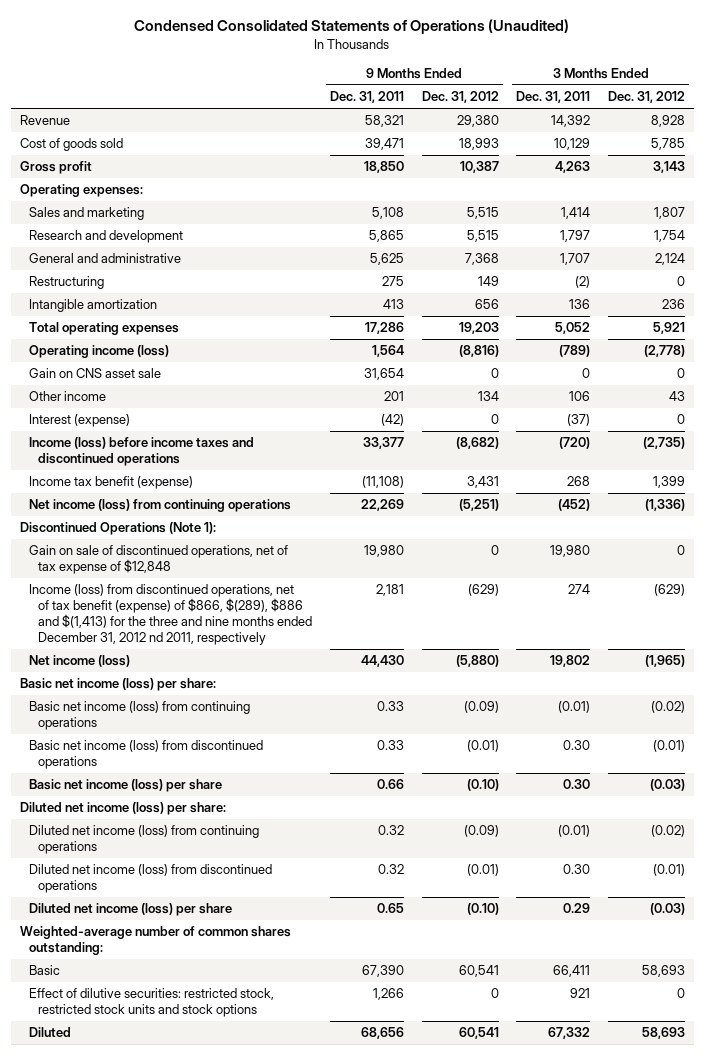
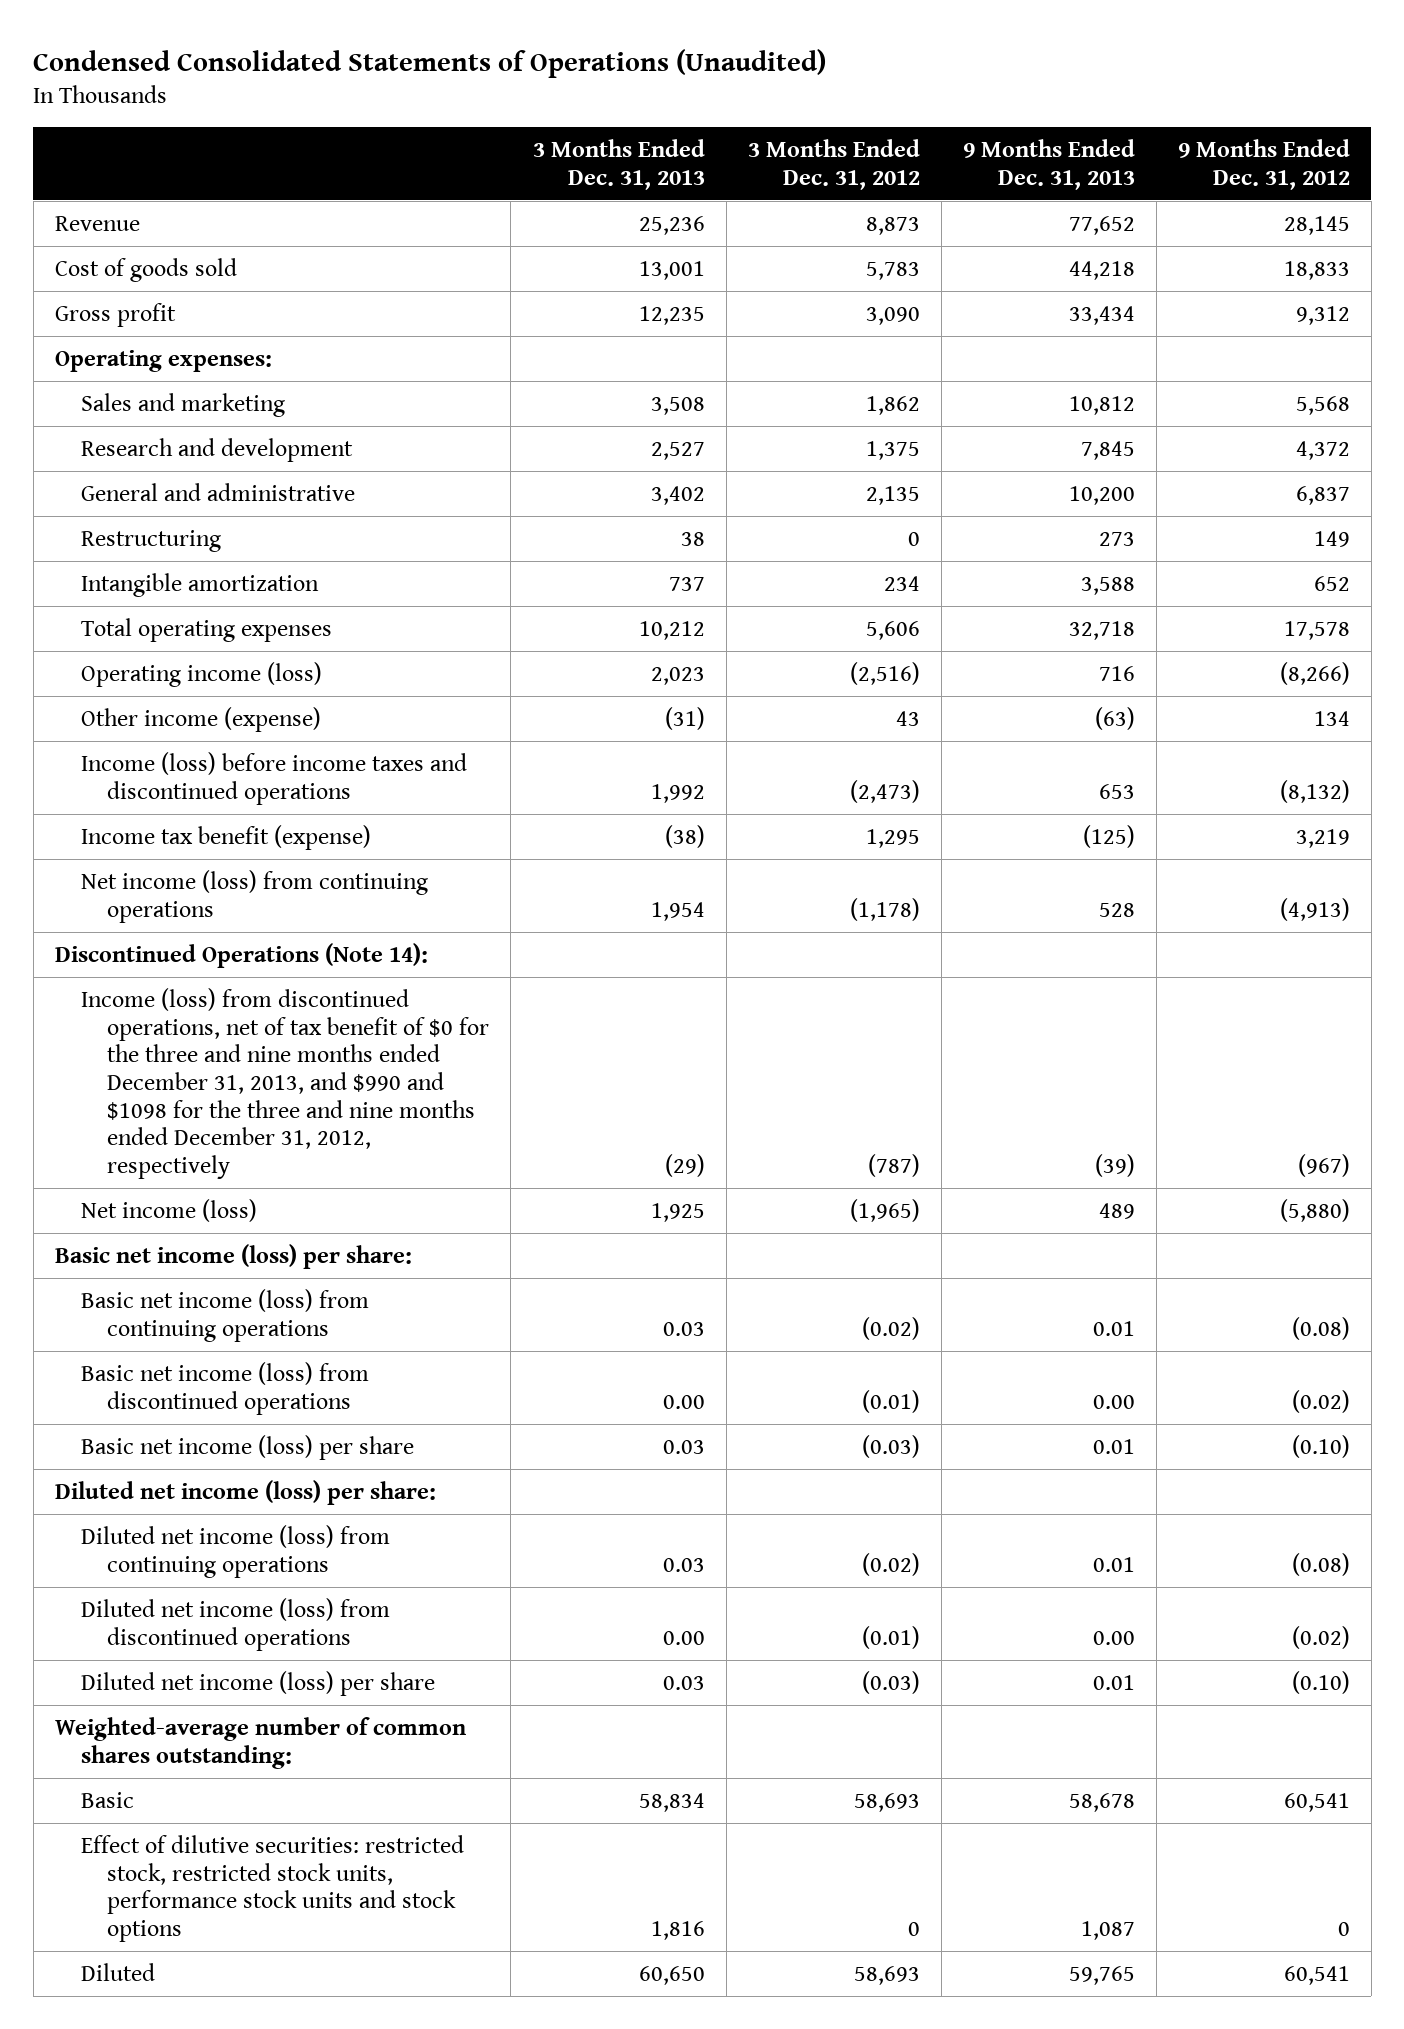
[330,91,405,104] Dec. 31, 2011 -> none
[516,91,591,104] Dec. 31, 2011 -> none
none -> [532,138,705,190] 3 Months Ended Dec. 31, 2013
none -> [962,138,1135,190] 9 Months Ended Dec. 31, 2013
[456,115,499,128] 29,380 -> [1283,215,1350,235] 28,145
[650,115,685,128] 8,928 -> [865,216,920,235] 8,873
[458,138,499,151] 18,993 -> [1283,260,1350,280] 18,833
[650,138,685,151] 5,785 -> [865,261,920,280] 5,783
[459,161,499,174] 10,387 -> [1295,305,1350,325] 9,312
[652,161,685,174] 3,143 -> [865,306,920,325] 3,090
[466,207,499,220] 5,515 -> [1295,395,1350,415] 5,568
[653,207,685,220] 1,807 -> [865,395,920,415] 1,862
[466,230,499,243] 5,515 -> [1295,440,1350,460] 4,372
[653,230,685,243] 1,754 -> [865,440,920,460] 1,375
[464,253,499,266] 7,368 -> [1295,485,1350,505] 6,837
[654,253,685,266] 2,124 -> [865,485,920,505] 2,135
[29,368,162,379] Gain on CNS asset sale -> none
[29,414,131,428] Interest (expense) -> none
[29,545,289,575] Gain on sale of discontinued operations, net of tax expense of $12,848 -> none
[474,299,499,310] 656 -> [1313,575,1350,591] 652
[661,299,685,310] 236 -> [883,575,920,591] 234
[458,322,499,335] 19,203 -> [1283,620,1350,640] 17,578
[652,322,685,335] 5,921 -> [865,620,920,640] 5,606
[458,345,499,358] (8,816) -> [1279,661,1350,685] (8,266)
[643,345,685,358] (2,778) -> [849,661,920,685] (2,516)
[29,391,107,402] Other income -> [81,706,322,732] Other income (expense)
[455,437,499,450] (8,682) -> [1279,779,1350,803] (8,132)
[642,437,685,450] (2,735) -> [849,779,920,803] (2,473)
[466,476,499,489] 3,431 -> [1295,828,1350,848] 3,219
[652,476,685,489] 1,399 -> [865,828,920,848] 1,295
[458,499,499,512] (5,251) -> [1279,897,1350,921] (4,913)
[644,499,685,512] (1,336) -> [849,897,920,921] (1,178)
[20,522,217,536] Discontinued Operations (Note 1): -> [54,942,428,968] Discontinued Operations (Note 14):
[29,584,313,645] Income (loss) from discontinued operations, net of tax benefit (expense) of $866, $(289), $886 and $(1,413) for the three and nine months ended December 31, 2012 nd 2011, respectively -> [81,987,490,1179] Income (loss) from discontinued operations, net of tax benefit of $0 for the three and nine months ended December 31, 2013, and $990 and $1098 for the three and nine months ended December 31, 2012, respectively
[467,584,499,597] (629) -> [1297,1153,1350,1177] (967)
[653,584,685,597] (629) -> [867,1153,920,1177] (787)
[463,701,499,714] (0.09) -> [1291,1316,1350,1340] (0.08)
[466,740,499,753] (0.01) -> [1291,1389,1350,1413] (0.02)
[463,825,499,838] (0.09) -> [1291,1552,1350,1576] (0.08)
[466,864,499,877] (0.01) -> [1291,1625,1350,1649] (0.02)
[29,988,275,1018] Effect of dilutive securities: restricted stock, restricted stock units and stock options -> [81,1834,465,1942] Effect of dilutive securities: restricted stock, restricted stock units, performance stock units and stock options

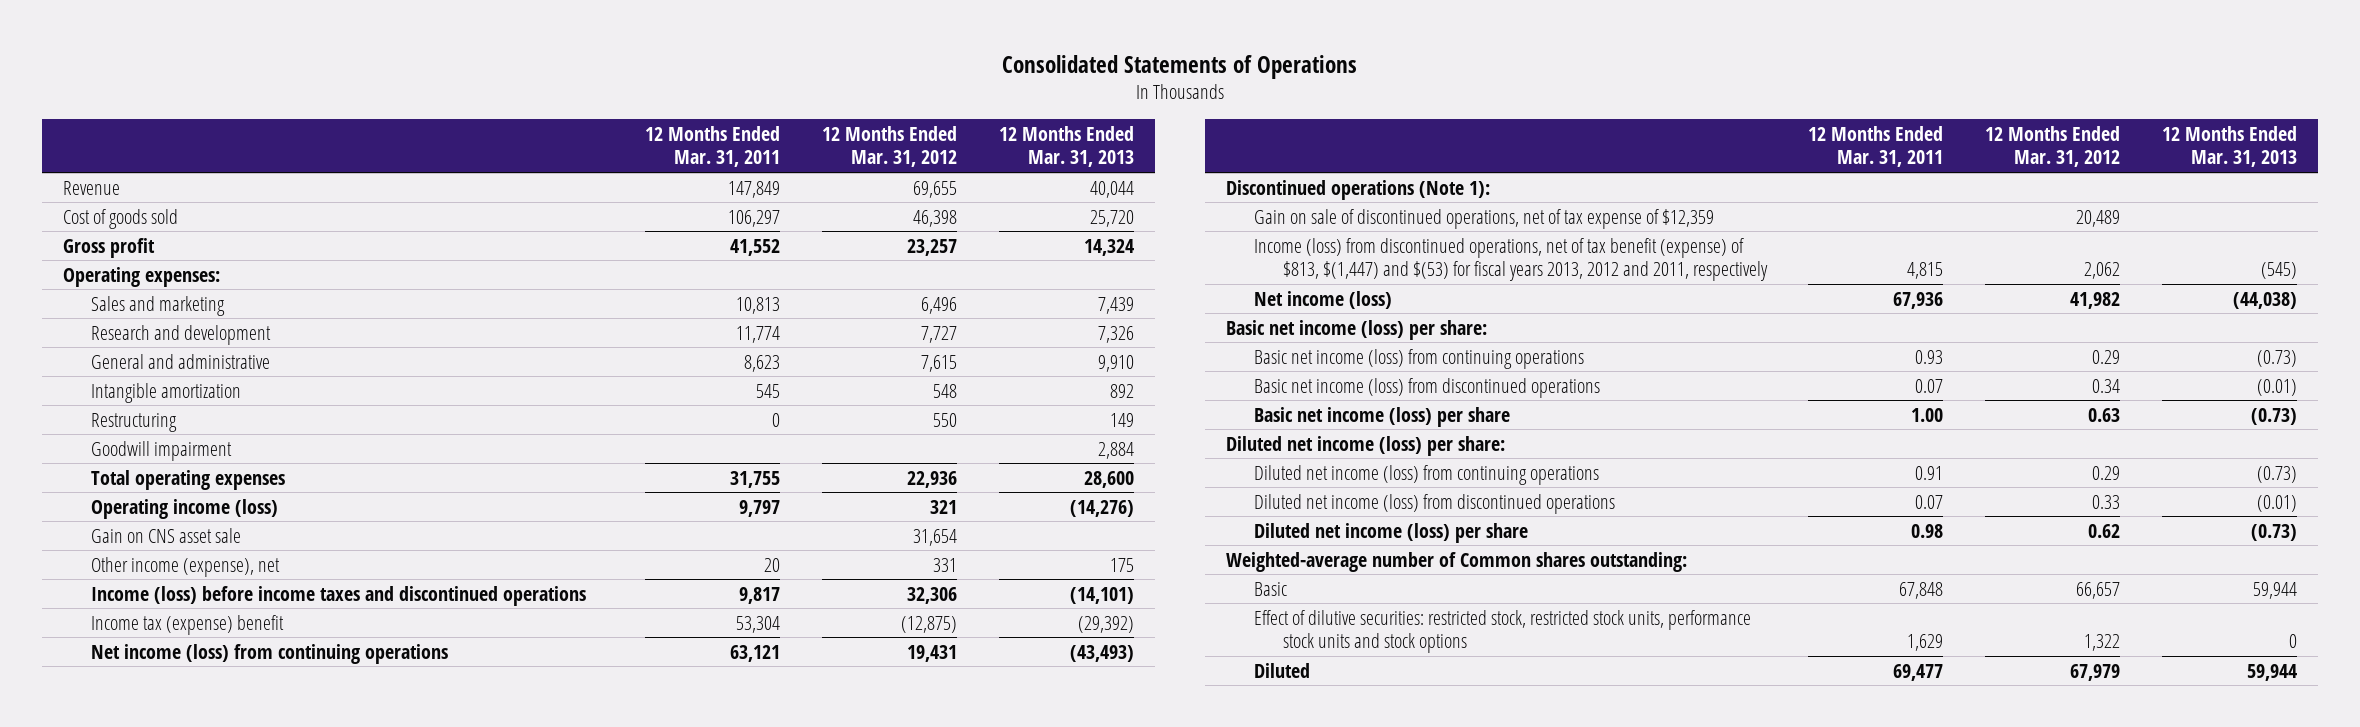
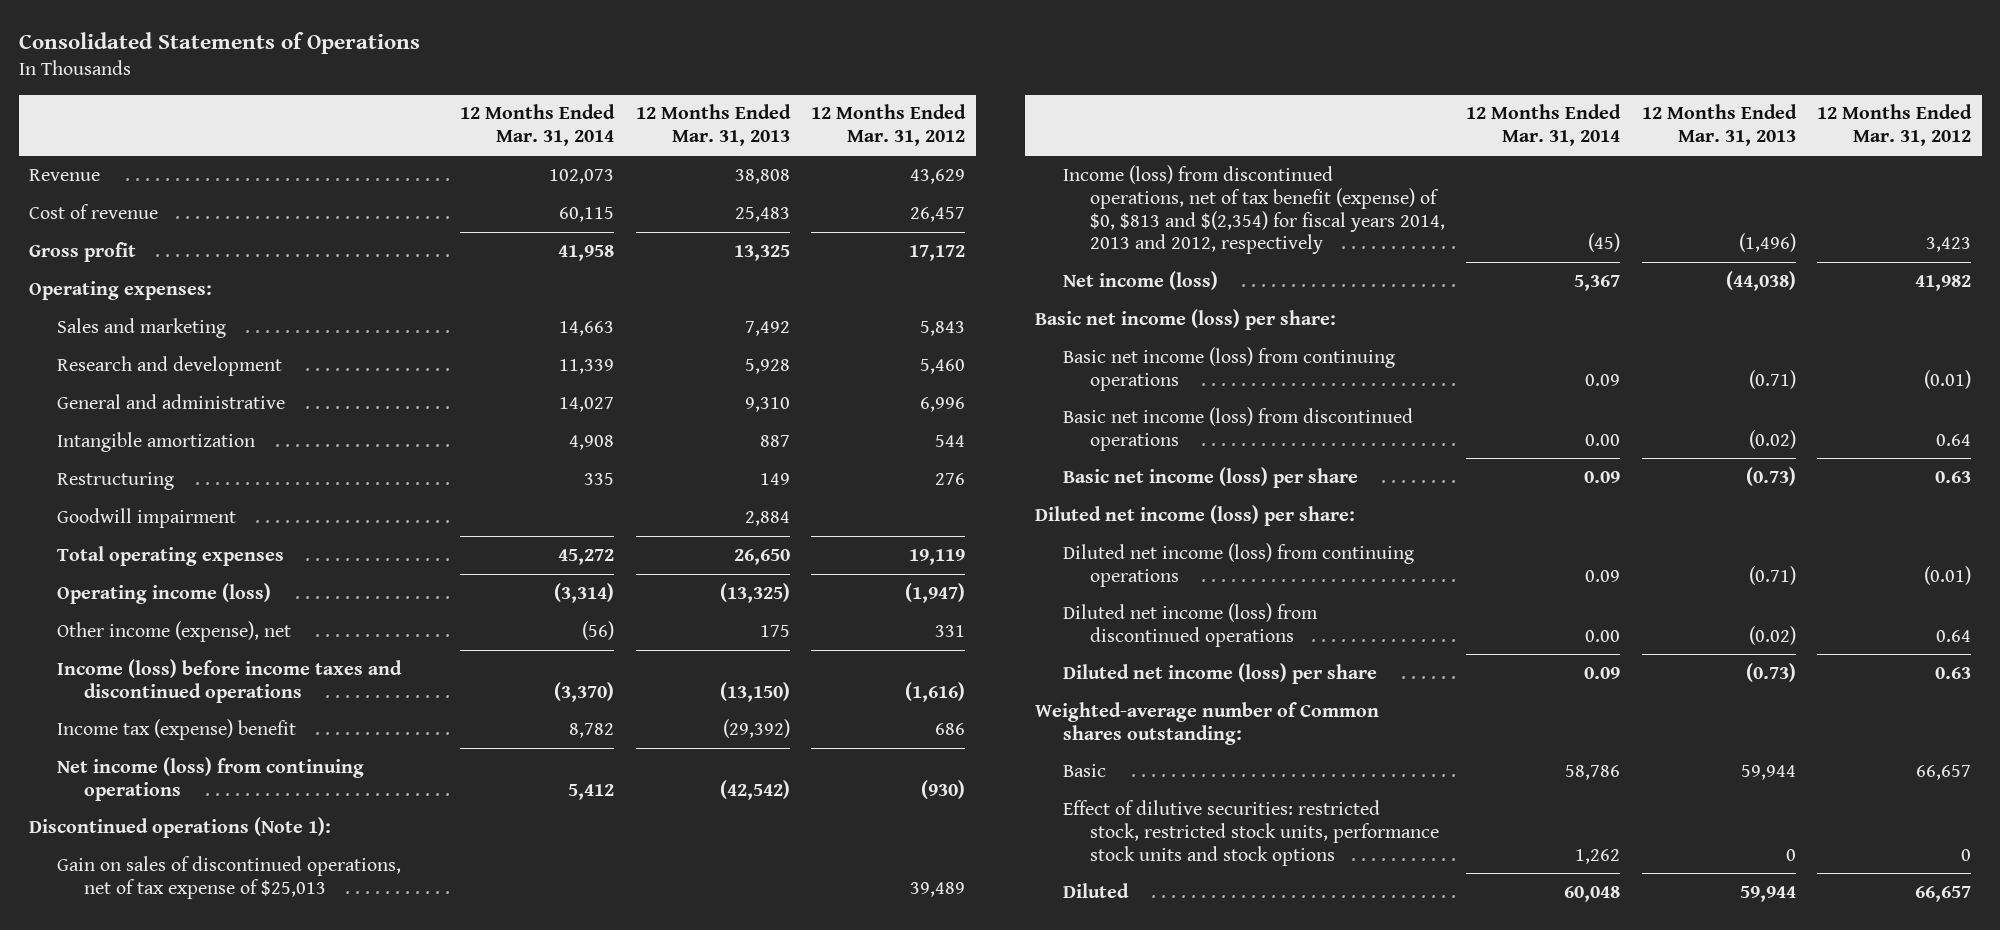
[645,126,781,168] 12 Months Ended Mar. 31, 2011 -> none
none -> [460,104,616,147] 12 Months Ended Mar. 31, 2014
[62,208,178,229] Cost of goods sold -> none
[913,180,958,198] 69,655 -> [910,168,966,184] 43,629
[1090,180,1135,198] 40,044 -> [734,168,790,184] 38,808
none -> [29,203,159,219] Cost of revenue
[907,238,958,256] 23,257 -> [909,244,966,261] 17,172
[1084,238,1135,256] 14,324 -> [733,244,790,261] 13,325
[921,296,958,314] 6,496 -> [920,320,966,336] 5,843
[1098,296,1135,314] 7,439 -> [744,320,790,336] 7,492
[921,325,958,343] 7,727 -> [920,358,966,374] 5,460
[1098,325,1135,343] 7,326 -> [744,358,790,374] 5,928
[921,354,958,372] 7,615 -> [920,396,966,412] 6,996
[1098,354,1135,372] 9,910 -> [744,396,790,412] 9,310
[933,383,958,398] 548 -> [935,434,966,447] 544
[1110,383,1135,398] 892 -> [759,434,790,447] 887
[933,412,958,427] 550 -> [935,472,966,485] 276
[90,527,241,543] Gain on CNS asset sale -> none
[907,470,958,488] 22,936 -> [909,548,966,565] 19,119
[1084,470,1135,488] 28,600 -> [733,548,790,565] 26,650
[930,499,958,514] 321 -> [905,582,966,603] (1,947)
[1070,499,1135,517] (14,276) -> [719,582,790,603] (13,325)
[907,586,958,604] 32,306 -> [905,681,966,702] (1,616)
[1070,586,1135,604] (14,101) -> [719,681,790,702] (13,150)
[901,615,958,633] (12,875) -> [935,722,966,735] 686
[907,644,958,662] 19,431 -> [921,779,966,799] (930)
[1070,644,1135,662] (43,493) -> [719,779,790,800] (42,542)
[1254,208,1715,229] Gain on sale of discontinued operations, net of tax expense of $12,359 -> [56,855,401,899] Gain on sales of discontinued operations, net of tax expense of $25,013
[2076,209,2121,227] 20,489 -> [910,881,966,897] 39,489
[1254,237,1768,282] Income (loss) from discontinued operations, net of tax benefit (expense) of $813, $(1,447) and $(53) for fiscal years 2013, 2012 and 2011, respectively -> [1062,164,1445,255] Income (loss) from discontinued operations, net of tax benefit (expense) of $0, $813 and $(2,354) for fiscal years 2014, 2013 and 2012, respectively
[2084,262,2121,280] 2,062 -> [1926,237,1972,253] 3,423
[2261,262,2298,280] (545) -> [1738,233,1796,253] (1,496)
[2092,349,2121,364] 0.29 -> [1924,369,1972,389] (0.01)
[2257,349,2298,367] (0.73) -> [1748,369,1796,389] (0.71)
[2092,378,2121,393] 0.34 -> [1936,433,1972,446] 0.64
[2257,378,2298,396] (0.01) -> [1748,429,1796,449] (0.02)
[2092,465,2121,480] 0.29 -> [1924,565,1972,585] (0.01)
[2257,465,2298,483] (0.73) -> [1748,565,1796,585] (0.71)
[2092,494,2121,509] 0.33 -> [1936,629,1972,642] 0.64
[2257,494,2298,512] (0.01) -> [1748,625,1796,645] (0.02)
[2088,523,2121,538] 0.62 -> [1935,666,1972,679] 0.63
[2084,634,2121,652] 1,322 -> [1961,848,1972,861] 0
[2070,663,2121,681] 67,979 -> [1915,885,1972,902] 66,657

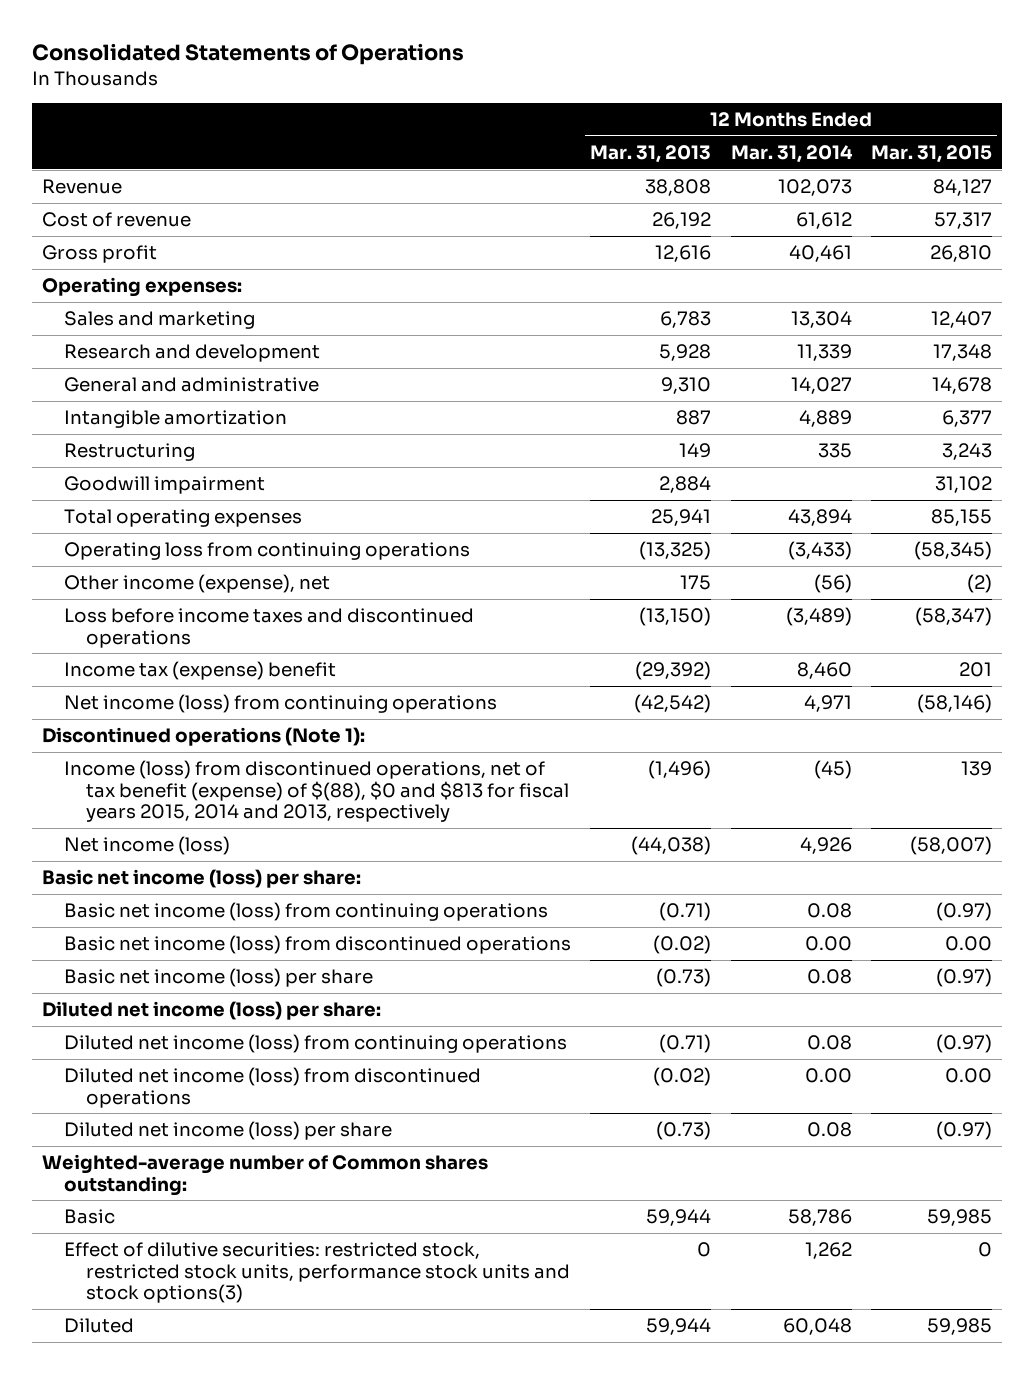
[811,104,967,147] 12 Months Ended Mar. 31, 2012 -> none
none -> [871,144,993,163] Mar. 31, 2015
[559,206,615,222] 60,115 -> [795,211,852,229] 61,612
[734,206,790,222] 25,483 -> [652,211,712,229] 26,192
[558,244,615,261] 41,958 -> [788,244,852,262] 40,461
[733,244,790,261] 13,325 -> [655,244,712,262] 12,616
[559,320,615,336] 14,663 -> [790,310,852,328] 13,304
[744,320,790,336] 7,492 -> [660,310,712,328] 6,783
[569,434,615,450] 4,908 -> [798,409,852,427] 4,889
[558,548,615,565] 45,272 -> [787,508,852,526] 43,894
[733,548,790,565] 26,650 -> [651,508,712,526] 25,941
[56,582,271,604] Operating income (loss) -> [63,541,470,560] Operating loss from continuing operations
[554,582,615,603] (3,314) -> [787,540,852,560] (3,433)
[56,658,402,703] Income (loss) before income taxes and discontinued operations -> [63,607,474,648] Loss before income taxes and discontinued operations
[554,681,615,702] (3,370) -> [785,606,852,626] (3,489)
[569,722,615,738] 8,782 -> [796,661,852,679] 8,460
[568,783,615,800] 5,412 -> [803,694,852,712] 4,971
[56,855,401,899] Gain on sales of discontinued operations, net of tax expense of $25,013 -> none
[1062,164,1445,255] Income (loss) from discontinued operations, net of tax benefit (expense) of $0, $813 and $(2,354) for fiscal years 2014, 2013 and 2012, respectively -> [63,759,569,823] Income (loss) from discontinued operations, net of tax benefit (expense) of $(88), $0 and $813 for fiscal years 2015, 2014 and 2013, respectively
[1574,274,1621,291] 5,367 -> [799,836,852,854] 4,926
[1585,373,1621,386] 0.09 -> [806,902,852,918] 0.08
[1584,470,1621,483] 0.09 -> [806,968,852,984] 0.08
[1585,569,1621,582] 0.09 -> [806,1034,852,1050] 0.08
[1584,666,1621,679] 0.09 -> [806,1121,852,1137] 0.08
[1062,799,1439,866] Effect of dilutive securities: restricted stock, restricted stock units, performance stock units and stock options -> [63,1241,570,1304] Effect of dilutive securities: restricted stock, restricted stock units, performance stock units and stock options(3)

